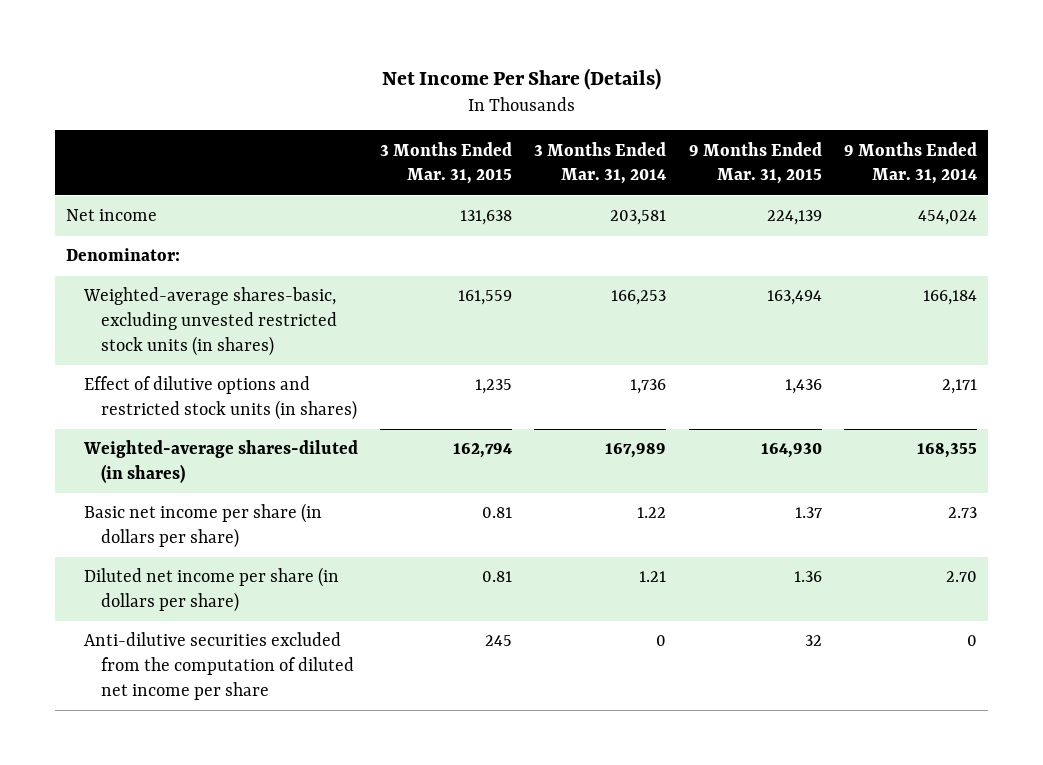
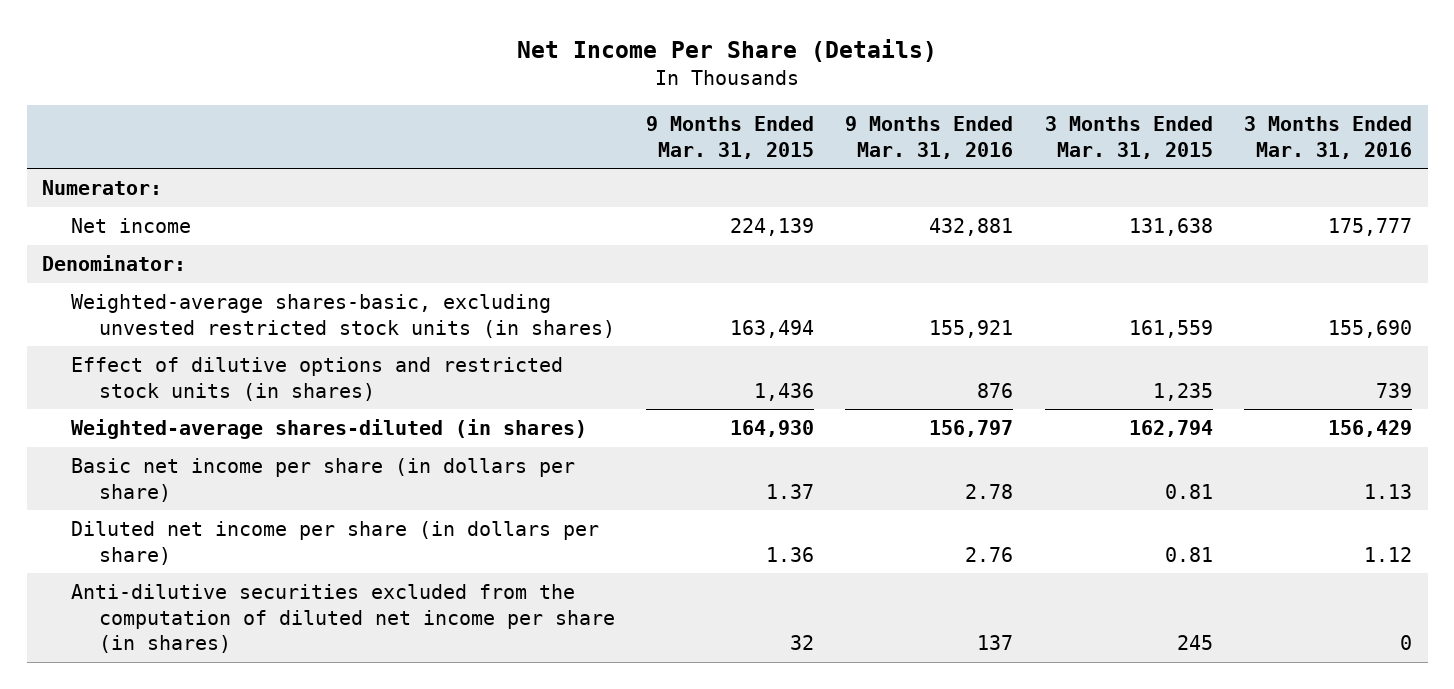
[534,141,667,185] 3 Months Ended Mar. 31, 2014 -> none
[844,141,978,185] 9 Months Ended Mar. 31, 2014 -> none
none -> [845,116,1014,159] 9 Months Ended Mar. 31, 2016
none -> [1244,116,1413,159] 3 Months Ended Mar. 31, 2016
none -> [42,180,163,196] Numerator:
[83,632,355,700] Anti-dilutive securities excluded from the computation of diluted net income per share -> [70,584,615,653] Anti-dilutive securities excluded from the computation of diluted net income per share (in shares)

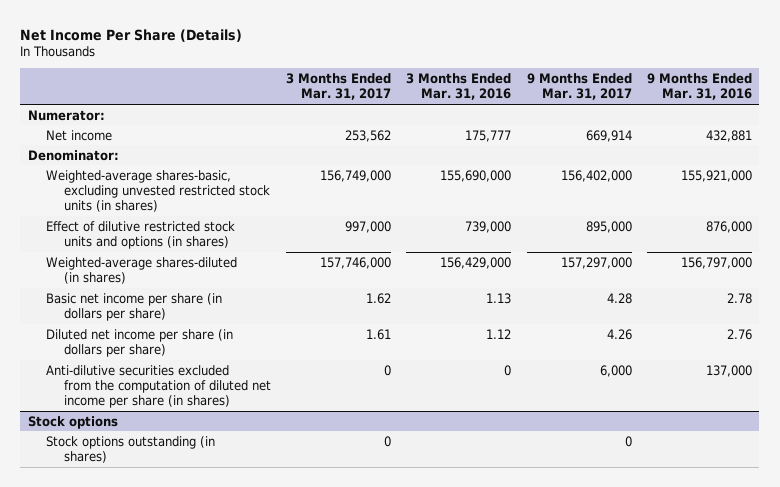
[646,116,815,159] 9 Months Ended Mar. 31, 2015 -> none
[1044,116,1213,159] 3 Months Ended Mar. 31, 2015 -> none
none -> [286,73,392,101] 3 Months Ended Mar. 31, 2017
none -> [526,73,632,101] 9 Months Ended Mar. 31, 2017
[929,319,1014,338] 155,921 -> [680,169,752,182] 155,921,000
[1328,319,1413,338] 155,690 -> [440,169,512,182] 155,690,000
[70,357,563,401] Effect of dilutive options and restricted stock units (in shares) -> [46,220,236,250] Effect of dilutive restricted stock units and options (in shares)
[977,382,1014,398] 876 -> [705,220,752,233] 876,000
[1376,382,1413,398] 739 -> [465,220,512,233] 739,000
[929,420,1014,438] 156,797 -> [680,256,752,269] 156,797,000
[1328,420,1413,438] 156,429 -> [440,256,512,269] 156,429,000
[977,634,1014,650] 137 -> [705,364,752,377] 137,000
none -> [28,415,119,429] Stock options
none -> [46,435,216,464] Stock options outstanding (in shares)

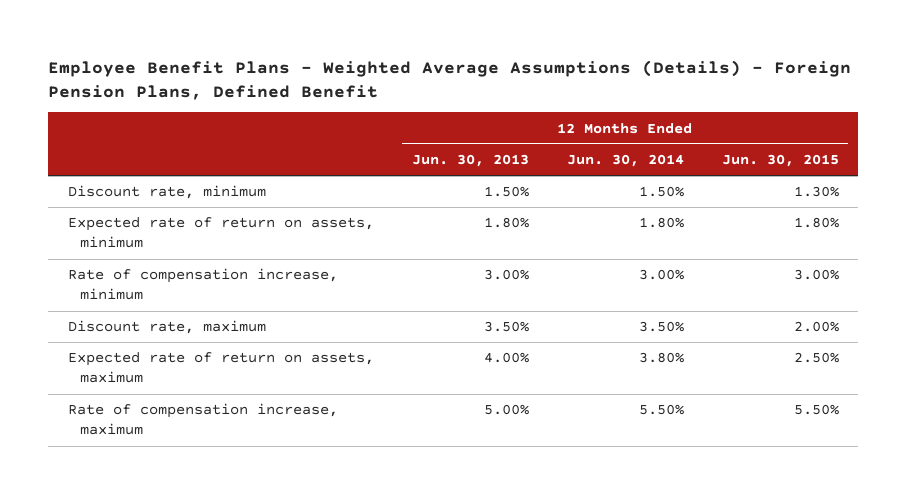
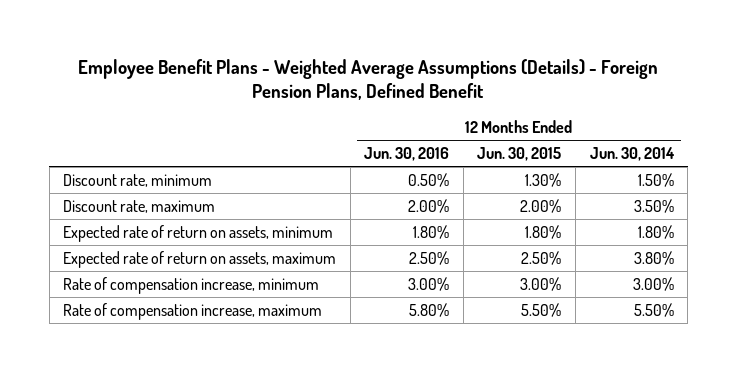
[411,154,529,168] Jun. 30, 2013 -> none
none -> [364,147,450,162] Jun. 30, 2016
[67,217,374,249] Expected rate of return on assets, minimum -> [63,224,334,242] Expected rate of return on assets, minimum
[67,268,338,301] Rate of compensation increase, minimum -> [63,276,320,294] Rate of compensation increase, minimum

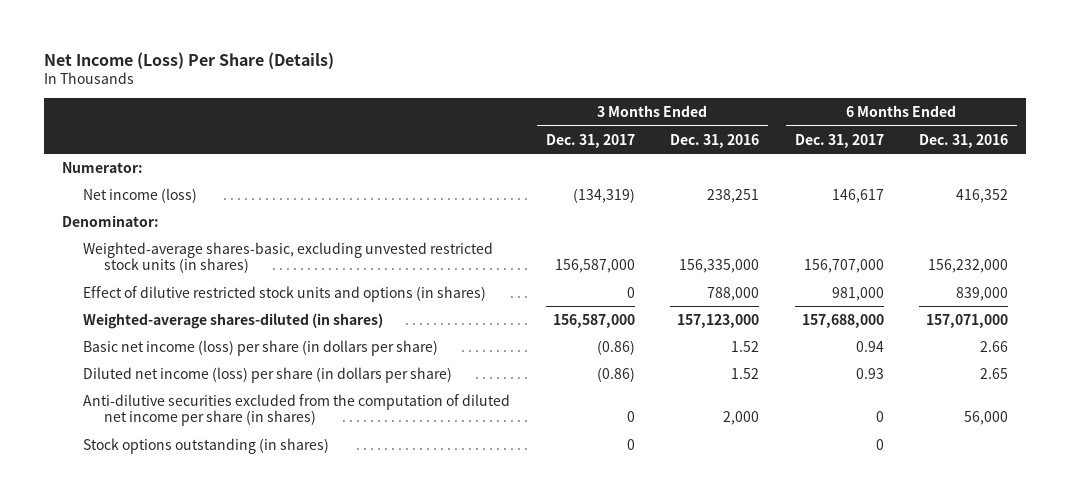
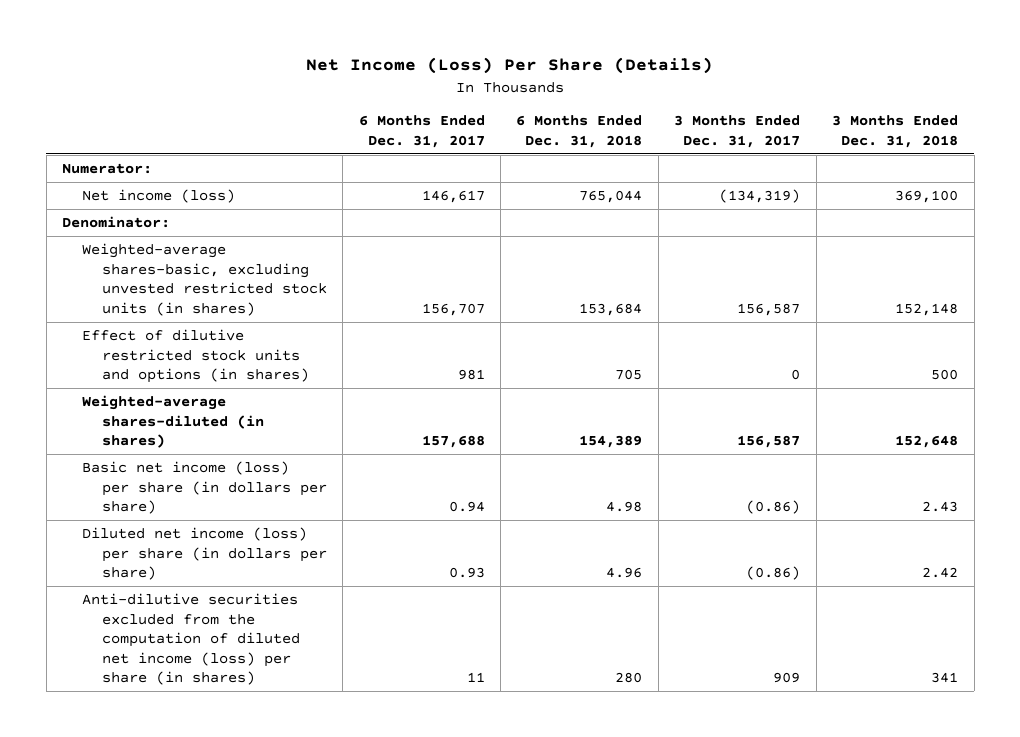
[670,133,760,148] Dec. 31, 2016 -> none
[919,133,1009,148] Dec. 31, 2016 -> none
none -> [516,115,643,148] 6 Months Ended Dec. 31, 2018
none -> [832,115,959,148] 3 Months Ended Dec. 31, 2018
[554,259,635,274] 156,587,000 -> [737,302,801,316] 156,587
[803,259,884,274] 156,707,000 -> [421,302,485,316] 156,707
[831,286,884,301] 981,000 -> [457,369,485,381] 981
[552,313,635,328] 156,587,000 -> [737,435,801,449] 156,587
[801,313,884,328] 157,688,000 -> [421,435,485,449] 157,688
[83,437,330,454] Stock options outstanding (in shares) -> none
[83,393,511,427] Anti-dilutive securities excluded from the computation of diluted net income per share (in shares) -> [81,593,300,685] Anti-dilutive securities excluded from the computation of diluted net income (loss) per share (in shares)
[626,411,635,423] 0 -> [773,671,801,683] 909
[875,411,884,423] 0 -> [466,671,485,682] 11

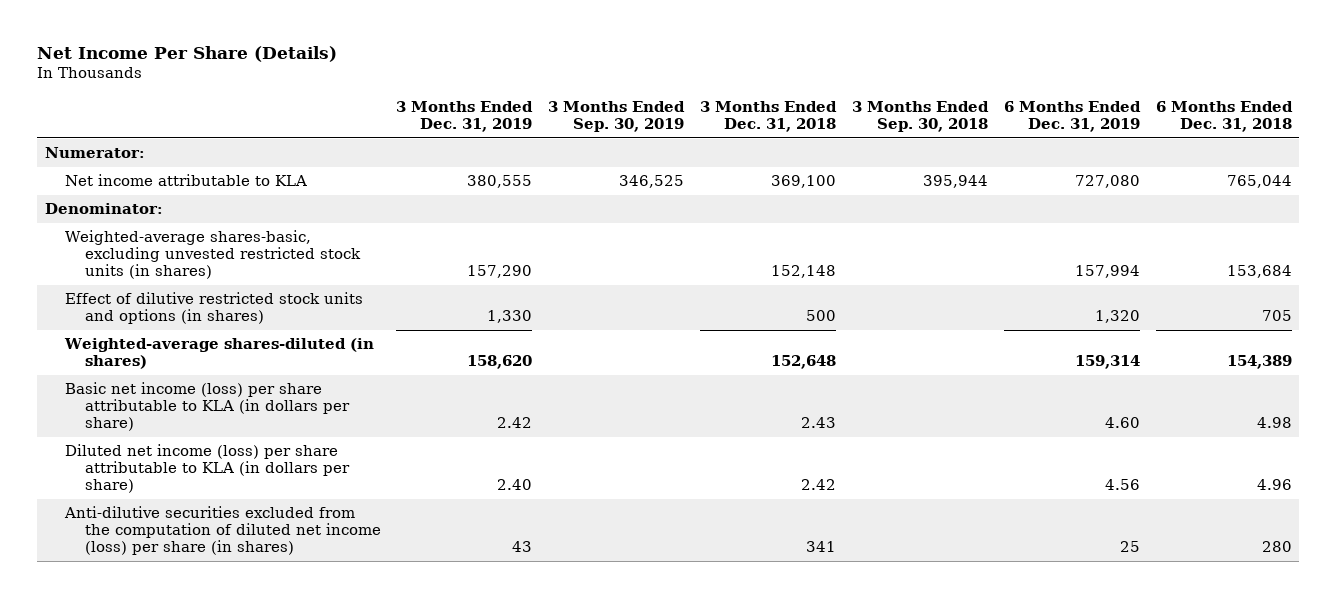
[306,57,714,75] Net Income (Loss) Per Share (Details) -> [36,45,337,62] Net Income Per Share (Details)
[358,115,485,148] 6 Months Ended Dec. 31, 2017 -> none
[674,115,801,148] 3 Months Ended Dec. 31, 2017 -> none
none -> [396,100,534,132] 3 Months Ended Dec. 31, 2019
none -> [548,100,686,132] 3 Months Ended Sep. 30, 2019
none -> [851,100,989,132] 3 Months Ended Sep. 30, 2018
none -> [1003,100,1141,132] 6 Months Ended Dec. 31, 2019
[81,189,235,204] Net income (loss) -> [64,174,307,187] Net income attributable to KLA
[81,461,327,515] Basic net income (loss) per share (in dollars per share) -> [64,382,350,432] Basic net income (loss) per share attributable to KLA (in dollars per share)
[81,527,327,581] Diluted net income (loss) per share (in dollars per share) -> [64,444,350,494] Diluted net income (loss) per share attributable to KLA (in dollars per share)

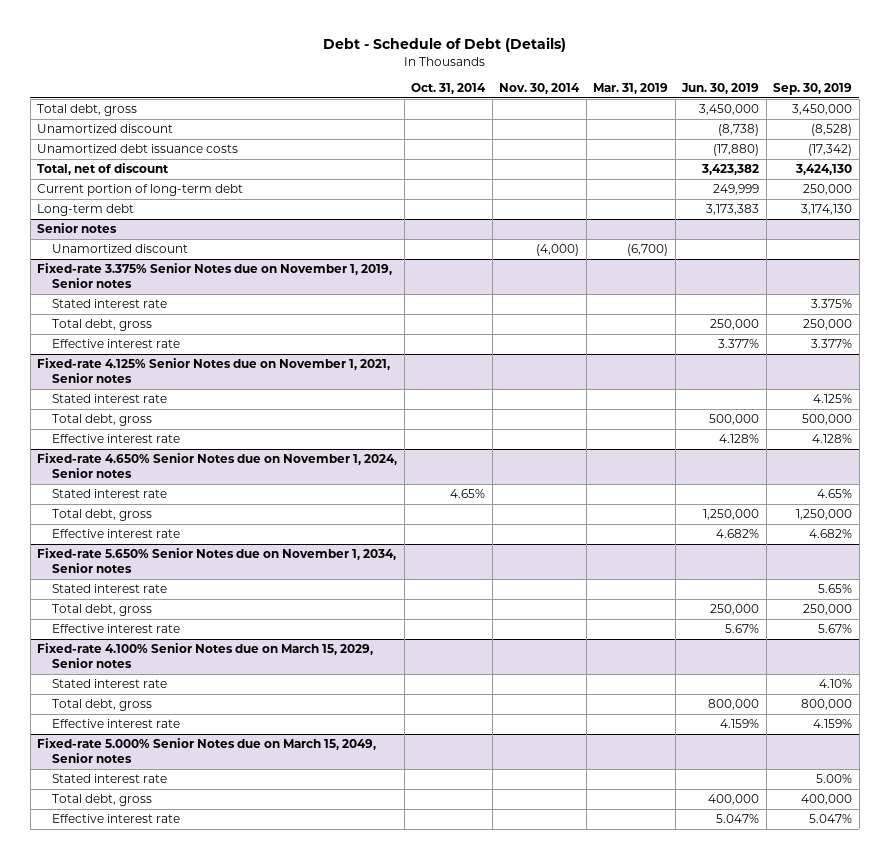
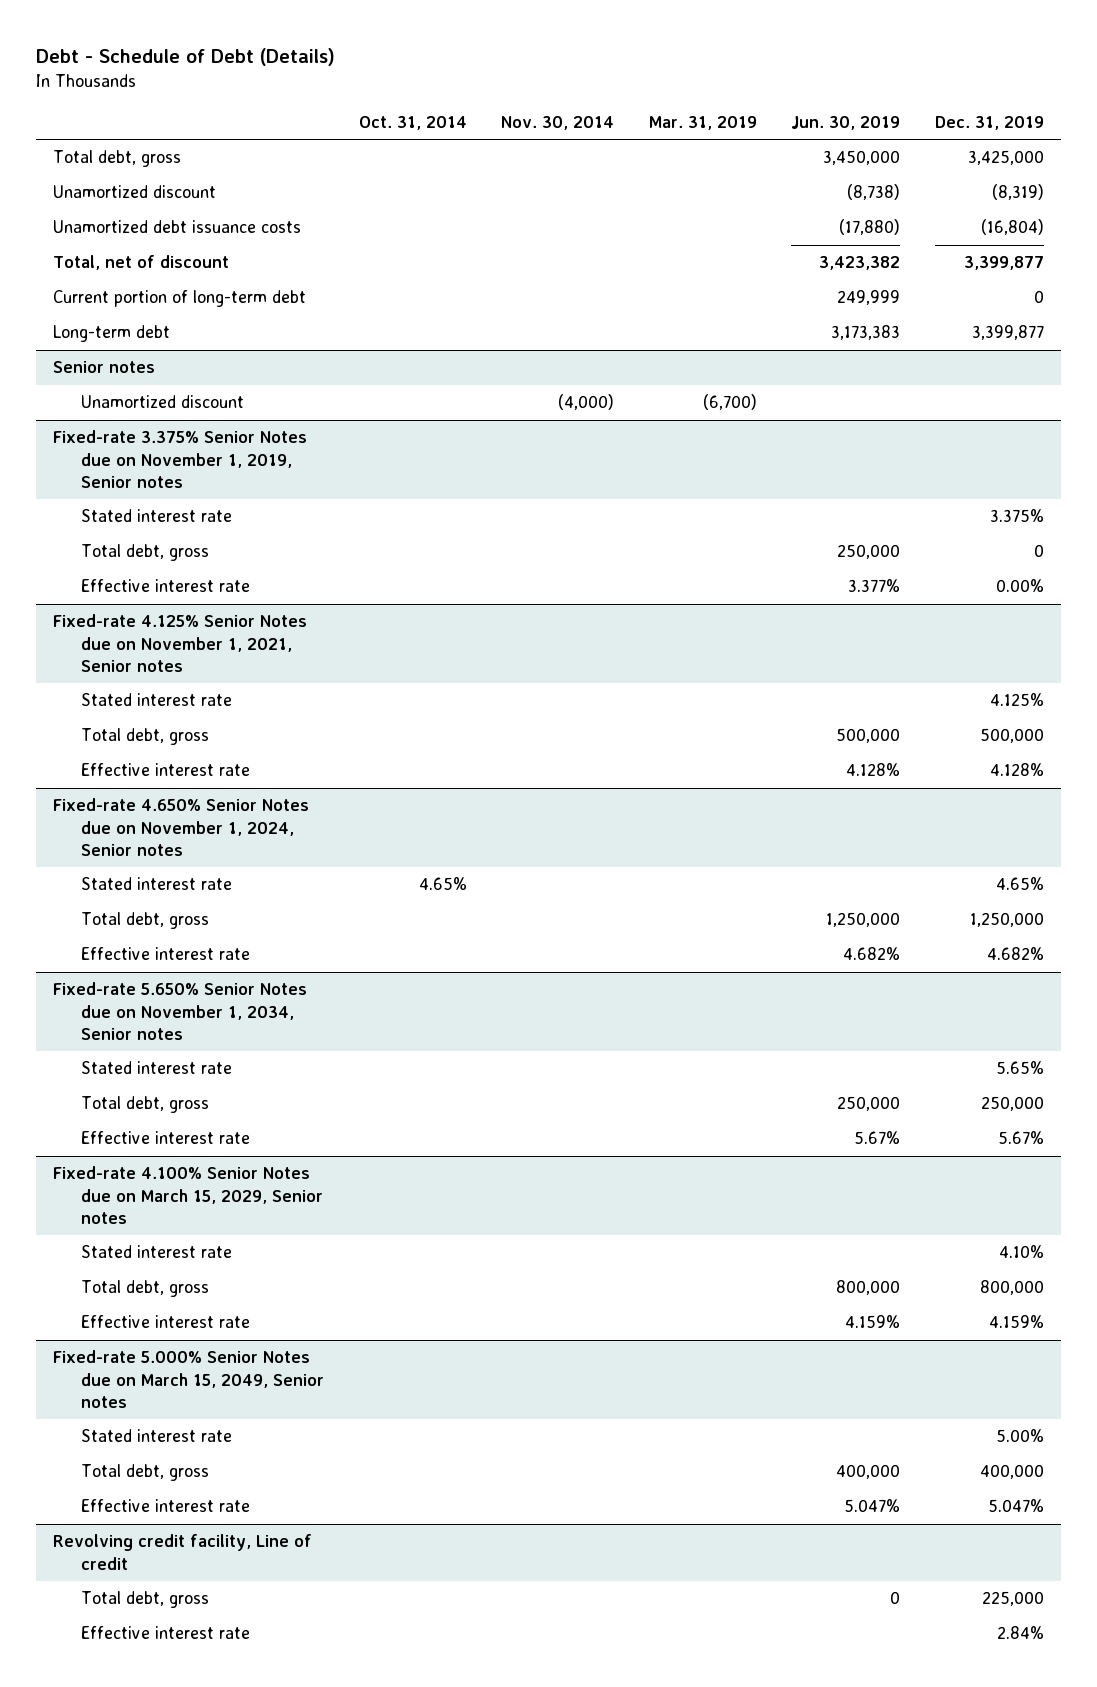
[773,83,853,96] Sep. 30, 2019 -> none
none -> [934,115,1044,130] Dec. 31, 2019
none -> [53,1534,313,1570] Revolving credit facility, Line of credit
none -> [81,1591,210,1609] Total debt, gross
none -> [81,1626,251,1640] Effective interest rate

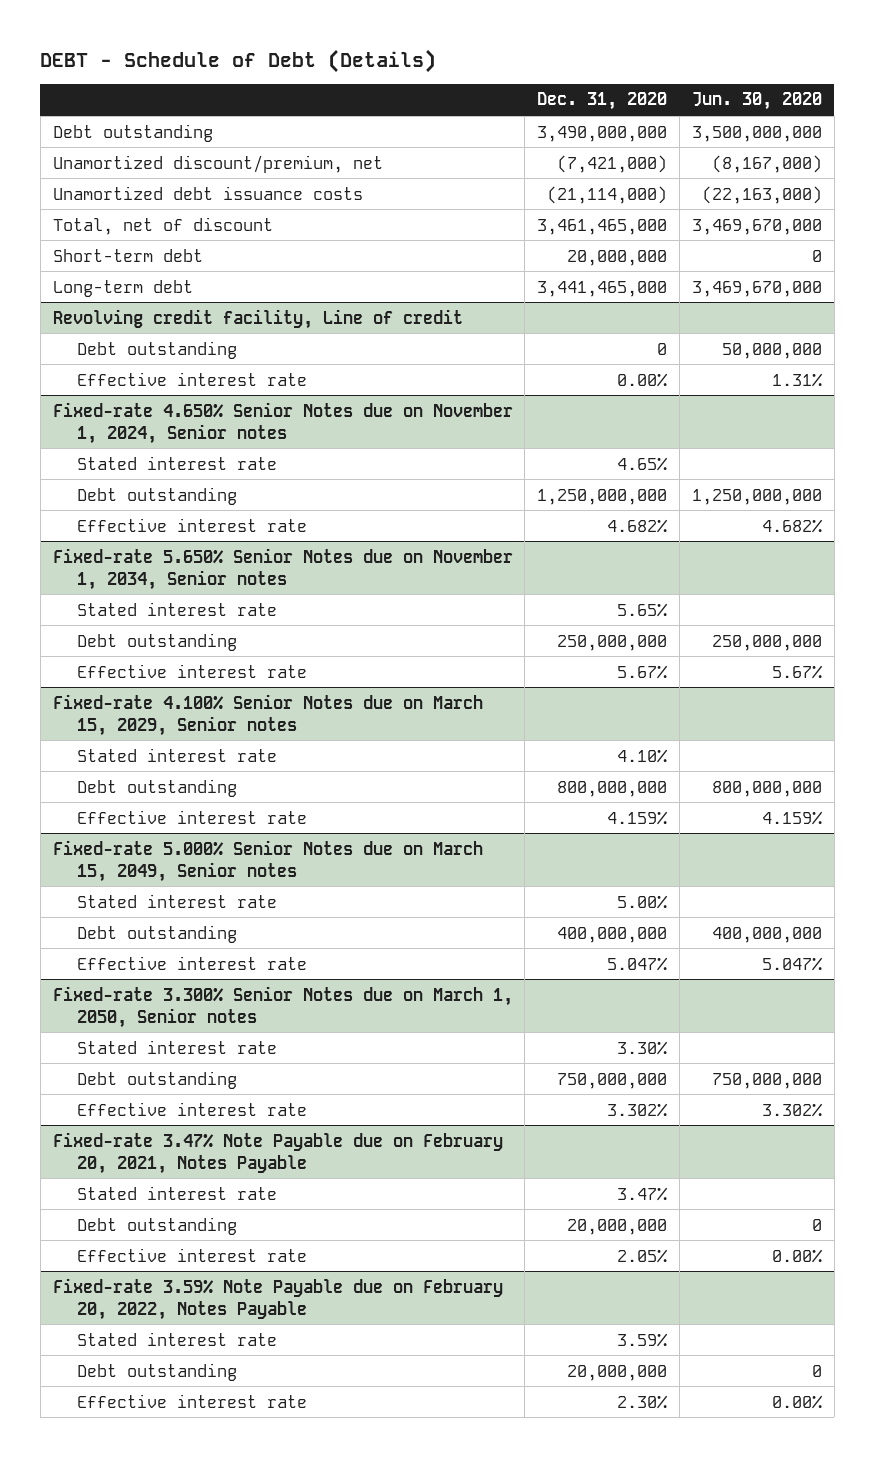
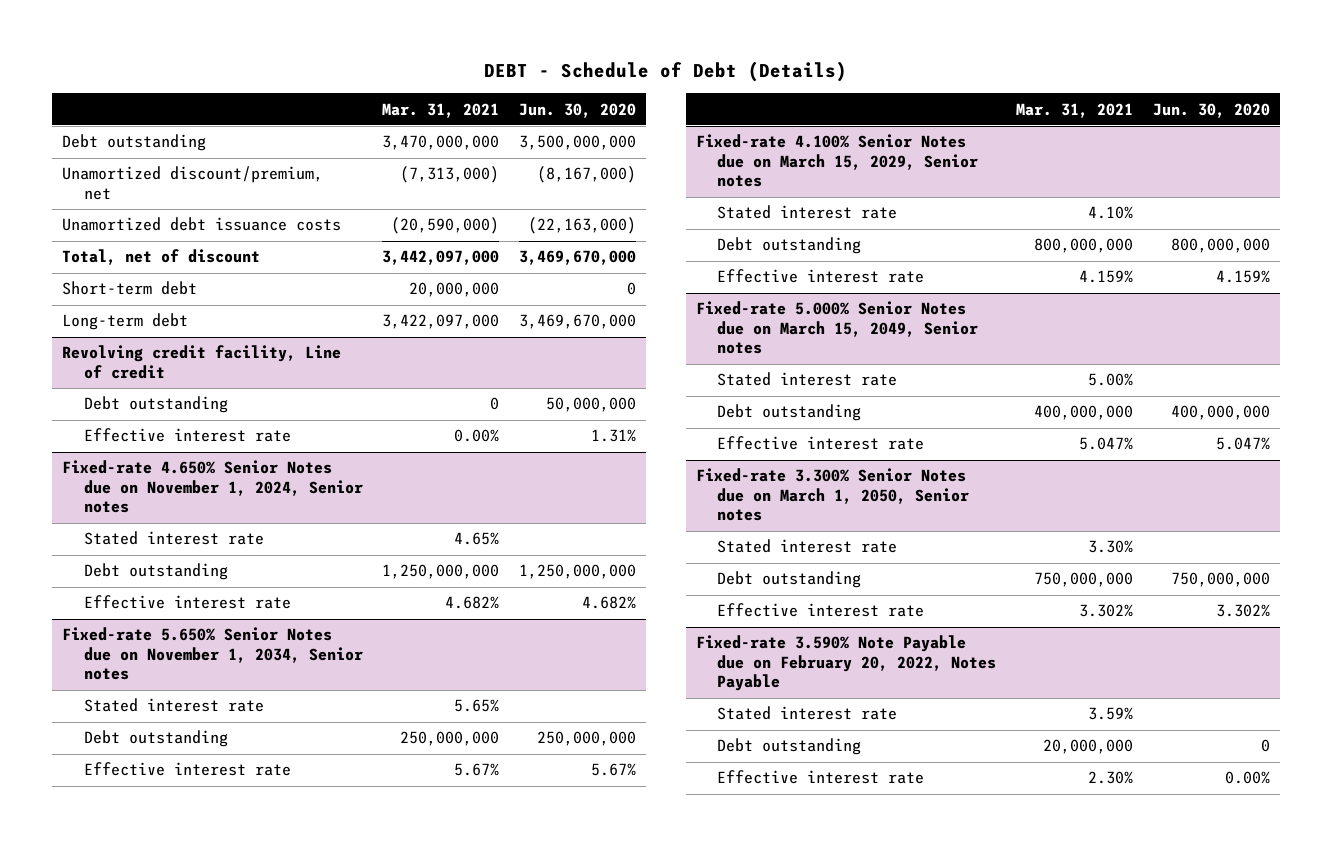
[537,92,668,111] Dec. 31, 2020 -> none
none -> [382,102,500,118] Mar. 31, 2021
[52,1131,503,1174] Fixed-rate 3.47% Note Payable due on February 20, 2021, Notes Payable -> none
[76,1185,277,1200] Stated interest rate -> none
[76,1216,237,1235] Debt outstanding -> none
[76,1247,307,1262] Effective interest rate -> none
[52,1277,503,1320] Fixed-rate 3.59% Note Payable due on February 20, 2022, Notes Payable -> [695,635,997,692] Fixed-rate 3.590% Note Payable due on February 20, 2022, Notes Payable

